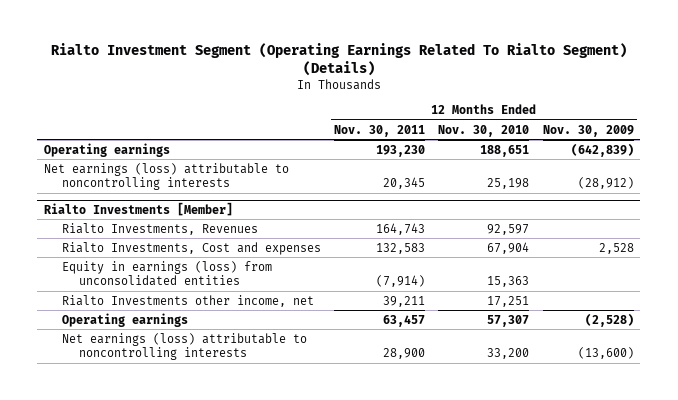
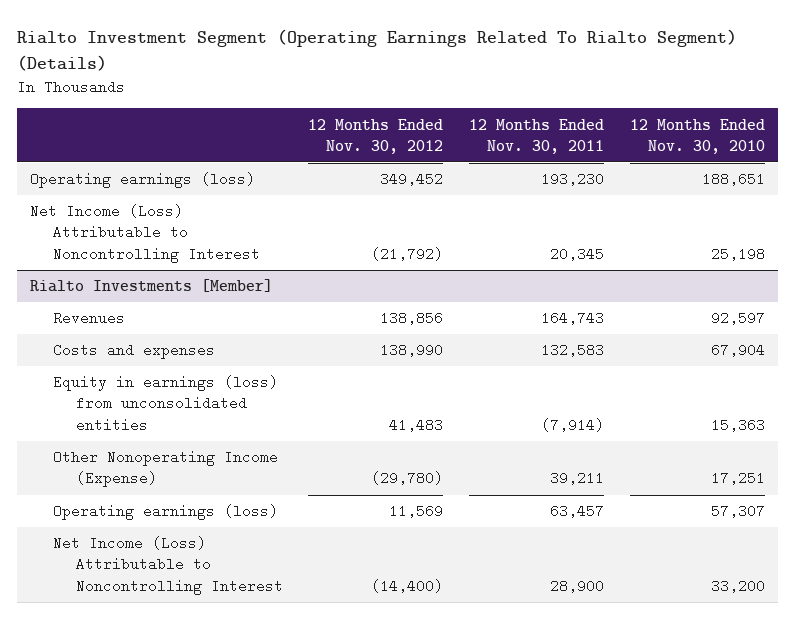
[542,124,634,137] Nov. 30, 2009 -> none
none -> [308,118,444,154] 12 Months Ended Nov. 30, 2012
[44,142,171,157] Operating earnings -> [29,172,255,189] Operating earnings (loss)
[44,162,290,190] Net earnings (loss) attributable to noncontrolling interests -> [29,204,260,263] Net Income (Loss) Attributable to Noncontrolling Interest
[61,222,258,235] Rialto Investments, Revenues -> [52,311,125,326] Revenues
[61,241,321,255] Rialto Investments, Cost and expenses -> [52,343,215,360] Costs and expenses
[61,294,314,307] Rialto Investments other income, net -> [52,450,278,488] Other Nonoperating Income (Expense)
[61,312,188,327] Operating earnings -> [52,504,278,521] Operating earnings (loss)
[61,332,307,360] Net earnings (loss) attributable to noncontrolling interests -> [52,536,283,595] Net Income (Loss) Attributable to Noncontrolling Interest

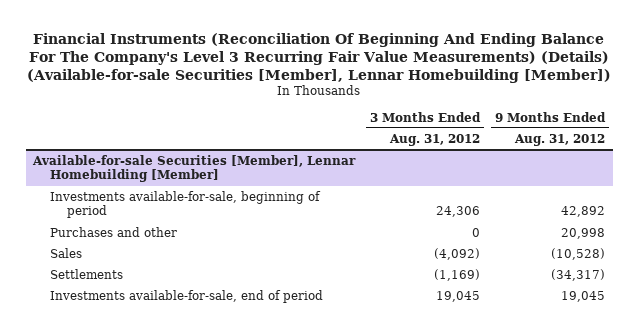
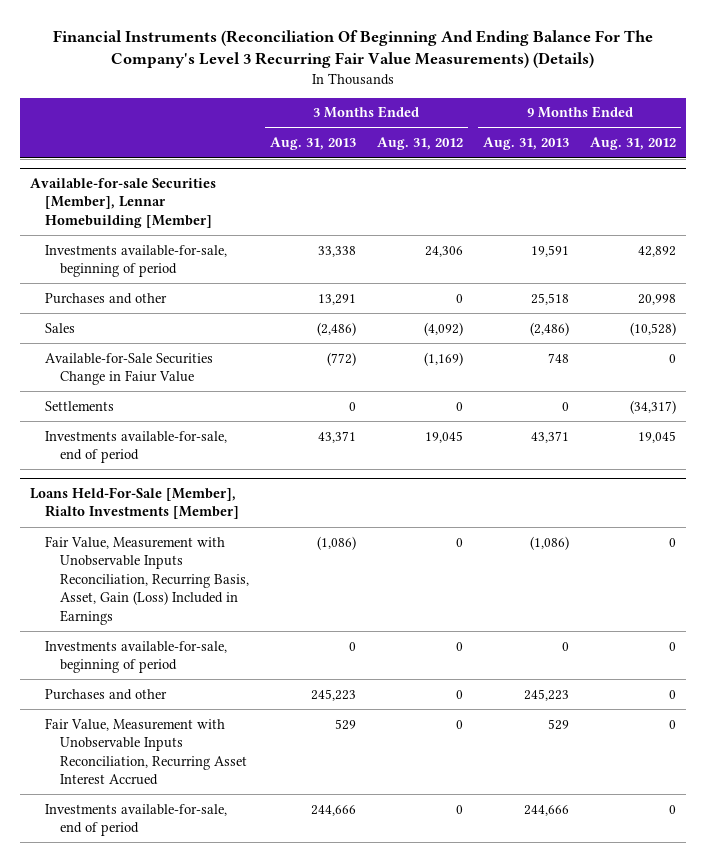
[27,32,612,83] Financial Instruments (Reconciliation Of Beginning And Ending Balance For The Company's Level 3 Recurring Fair Value Measurements) (Details) (Available-for-sale Securities [Member], Lennar Homebuilding [Member]) -> [53,30,654,69] Financial Instruments (Reconciliation Of Beginning And Ending Balance For The Company's Level 3 Recurring Fair Value Measurements) (Details)
none -> [269,137,356,151] Aug. 31, 2013
none -> [483,137,570,151] Aug. 31, 2013
none -> [45,352,214,386] Available-for-Sale Securities Change in Faiur Value
[434,268,481,281] (1,169) -> [455,401,463,411] 0
none -> [30,486,240,520] Loans Held-For-Sale [Member], Rialto Investments [Member]
none -> [45,535,250,625] Fair Value, Measurement with Unobservable Inputs Reconciliation, Recurring Basis, Asset, Gain (Loss) Included in Earnings
none -> [45,640,228,674] Investments available-for-sale, beginning of period
none -> [45,688,168,700] Purchases and other
none -> [45,717,248,786] Fair Value, Measurement with Unobservable Inputs Reconciliation, Recurring Asset Interest Accrued
none -> [45,803,228,837] Investments available-for-sale, end of period

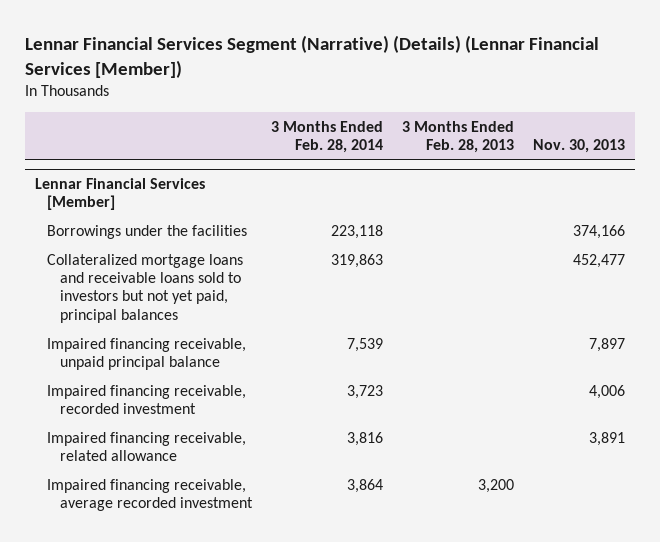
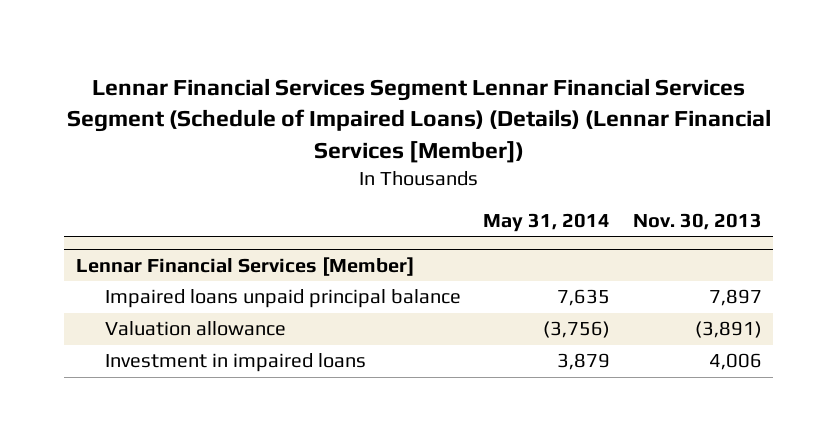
[25,34,600,78] Lennar Financial Services Segment (Narrative) (Details) (Lennar Financial Services [Member]) -> [66,78,771,163] Lennar Financial Services Segment Lennar Financial Services Segment (Schedule of Impaired Loans) (Details) (Lennar Financial Services [Member])
[270,120,383,153] 3 Months Ended Feb. 28, 2014 -> none
[402,120,515,153] 3 Months Ended Feb. 28, 2013 -> none
none -> [483,213,611,233] May 31, 2014
[47,224,248,239] Borrowings under the facilities -> none
[47,253,244,323] Collateralized mortgage loans and receivable loans sold to investors but not yet paid, principal balances -> none
[47,431,247,461] Impaired financing receivable, related allowance -> none
[47,478,253,511] Impaired financing receivable, average recorded investment -> none
[47,337,247,370] Impaired financing receivable, unpaid principal balance -> [104,289,461,309] Impaired loans unpaid principal balance
none -> [104,321,286,337] Valuation allowance
[47,384,247,414] Impaired financing receivable, recorded investment -> [104,353,366,373] Investment in impaired loans

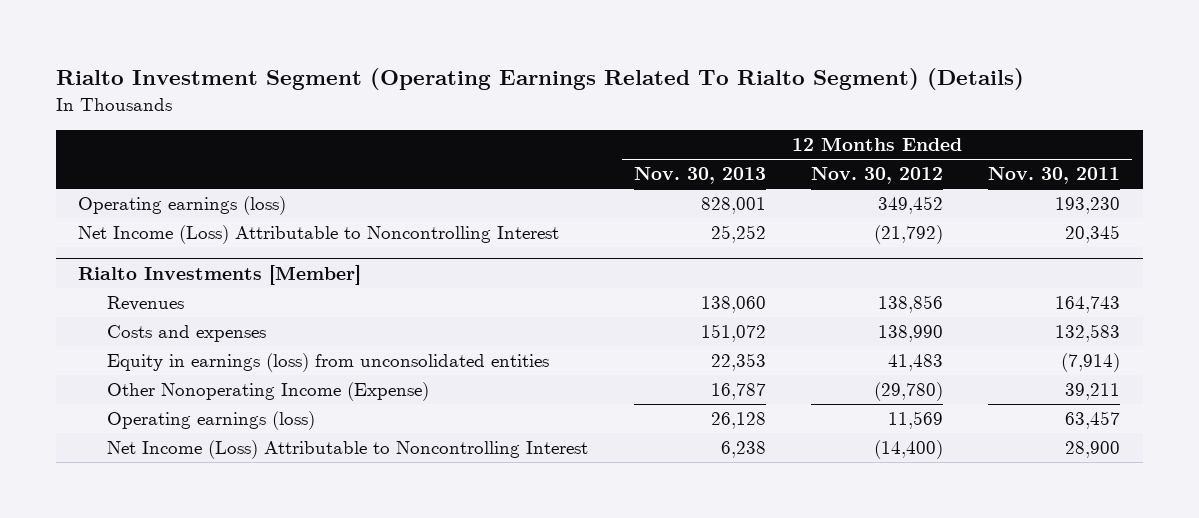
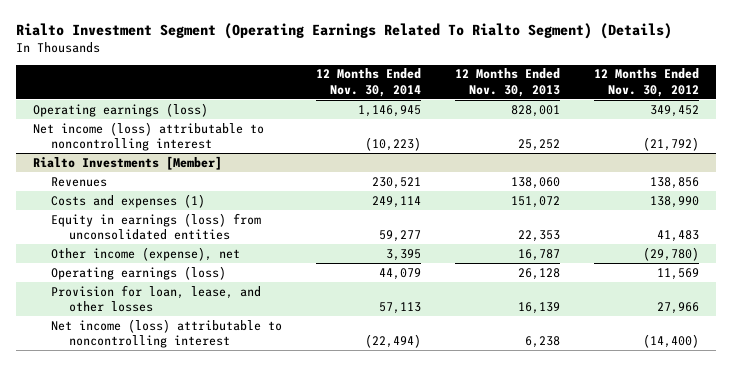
[988,167,1121,185] Nov. 30, 2011 -> none
none -> [315,68,421,97] 12 Months Ended Nov. 30, 2014
[78,225,560,245] Net Income (Loss) Attributable to Noncontrolling Interest -> [32,121,264,152] Net income (loss) attributable to noncontrolling interest
[107,325,267,343] Costs and expenses -> [50,193,205,208] Costs and expenses (1)
[107,382,430,402] Other Nonoperating Income (Expense) -> [50,246,240,261] Other income (expense), net
none -> [50,284,261,313] Provision for loan, lease, and other losses
[107,440,589,460] Net Income (Loss) Attributable to Noncontrolling Interest -> [50,318,282,349] Net income (loss) attributable to noncontrolling interest

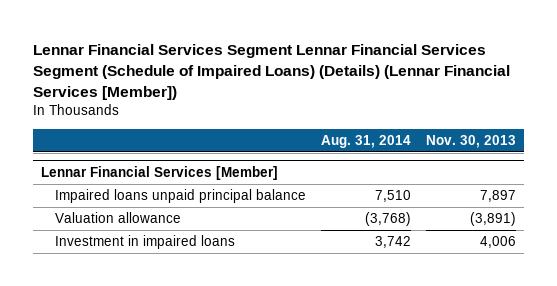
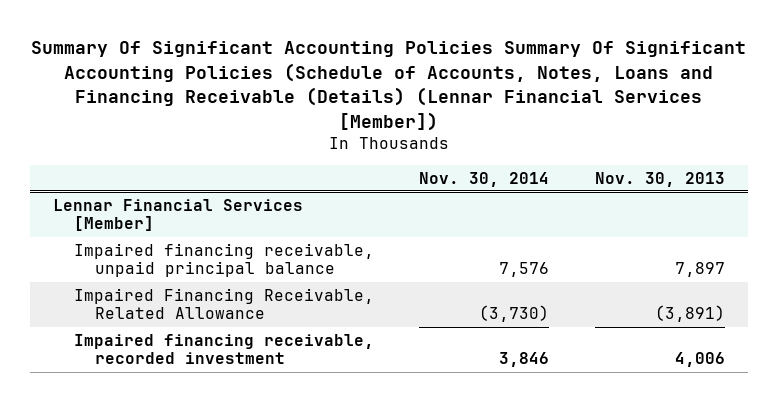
[33,43,511,100] Lennar Financial Services Segment Lennar Financial Services Segment (Schedule of Impaired Loans) (Details) (Lennar Financial Services [Member]) -> [30,41,746,131] Summary Of Significant Accounting Policies Summary Of Significant Accounting Policies (Schedule of Accounts, Notes, Loans and Financing Receivable (Details) (Lennar Financial Services [Member])
[321,135,412,149] Aug. 31, 2014 -> none
none -> [419,171,550,187] Nov. 30, 2014
[55,189,307,204] Impaired loans unpaid principal balance -> [73,242,374,278] Impaired financing receivable, unpaid principal balance
[55,212,182,224] Valuation allowance -> [73,287,374,320] Impaired Financing Receivable, Related Allowance
[55,235,236,250] Investment in impaired loans -> [73,333,374,365] Impaired financing receivable, recorded investment

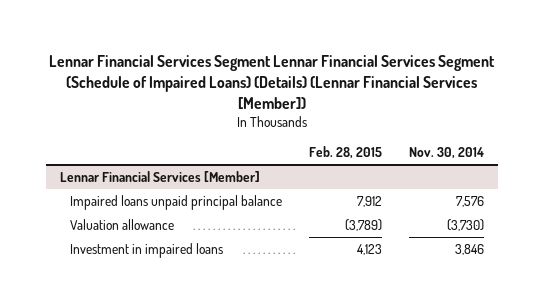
[30,41,746,131] Summary Of Significant Accounting Policies Summary Of Significant Accounting Policies (Schedule of Accounts, Notes, Loans and Financing Receivable (Details) (Lennar Financial Services [Member]) -> [48,54,495,109] Lennar Financial Services Segment Lennar Financial Services Segment (Schedule of Impaired Loans) (Details) (Lennar Financial Services [Member])
[595,171,726,187] Nov. 30, 2013 -> none
none -> [309,146,383,160] Feb. 28, 2015
[73,242,374,278] Impaired financing receivable, unpaid principal balance -> [69,194,282,210] Impaired loans unpaid principal balance
[73,287,374,320] Impaired Financing Receivable, Related Allowance -> [69,218,174,230] Valuation allowance
[73,333,374,365] Impaired financing receivable, recorded investment -> [69,242,223,258] Investment in impaired loans

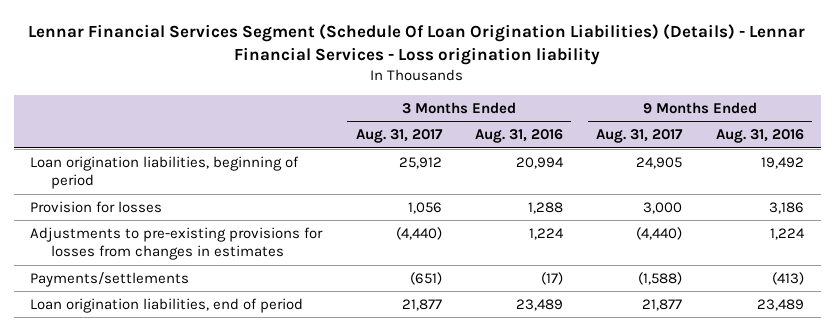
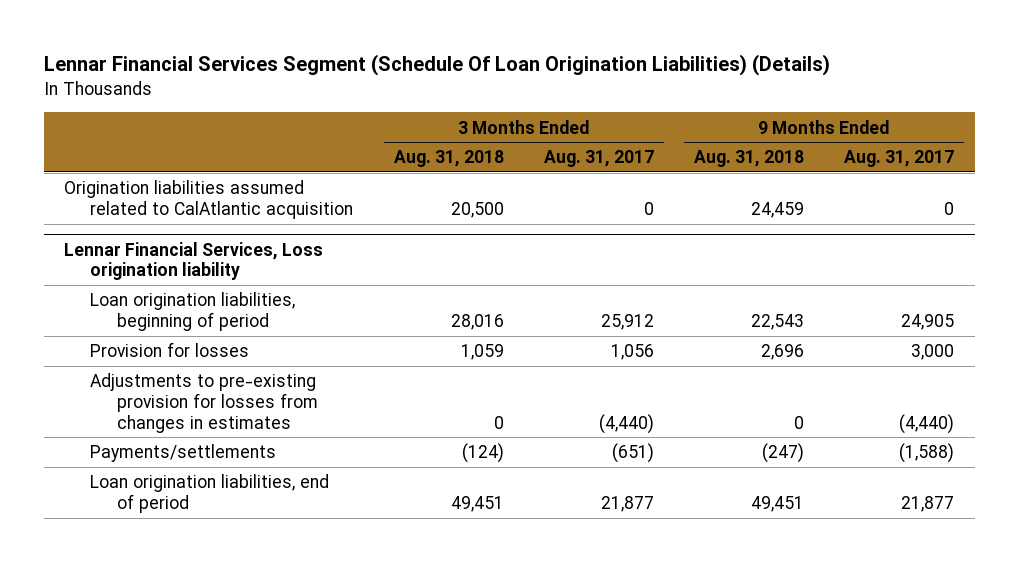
[28,23,806,65] Lennar Financial Services Segment (Schedule Of Loan Origination Liabilities) (Details) - Lennar Financial Services - Loss origination liability -> [43,54,830,77] Lennar Financial Services Segment (Schedule Of Loan Origination Liabilities) (Details)
[475,129,564,144] Aug. 31, 2016 -> none
[715,129,804,144] Aug. 31, 2016 -> none
none -> [393,150,504,168] Aug. 31, 2018
none -> [694,150,805,168] Aug. 31, 2018
none -> [63,180,354,219] Origination liabilities assumed related to CalAtlantic acquisition
none -> [63,241,323,281] Lennar Financial Services, Loss origination liability
[30,226,324,261] Adjustments to pre-existing provisions for losses from changes in estimates -> [90,373,318,433] Adjustments to pre-existing provision for losses from changes in estimates

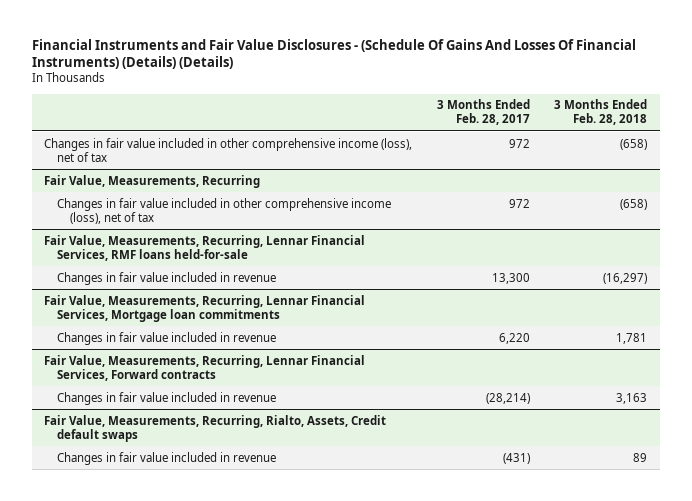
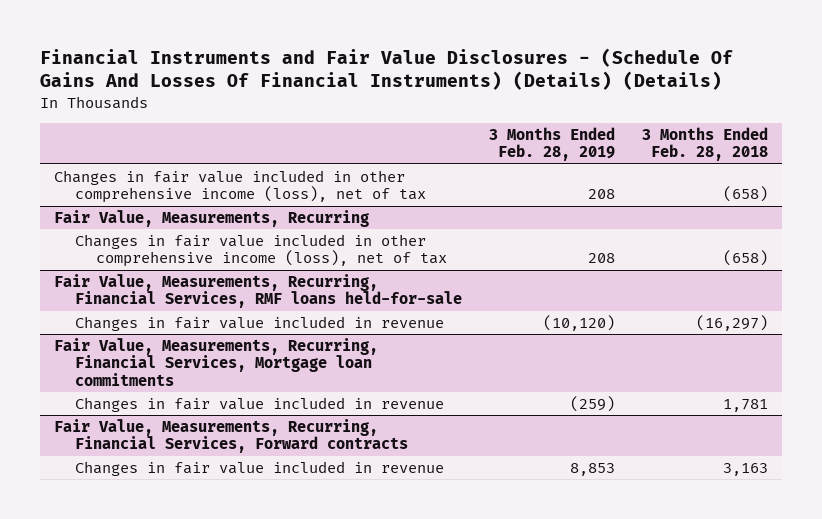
[436,99,530,126] 3 Months Ended Feb. 28, 2017 -> none
none -> [489,126,616,162] 3 Months Ended Feb. 28, 2019
[44,234,366,261] Fair Value, Measurements, Recurring, Lennar Financial Services, RMF loans held-for-sale -> [53,273,462,309] Fair Value, Measurements, Recurring, Financial Services, RMF loans held-for-sale
[44,294,366,322] Fair Value, Measurements, Recurring, Lennar Financial Services, Mortgage loan commitments -> [53,337,378,386] Fair Value, Measurements, Recurring, Financial Services, Mortgage loan commitments
[44,354,366,381] Fair Value, Measurements, Recurring, Lennar Financial Services, Forward contracts -> [53,418,408,454] Fair Value, Measurements, Recurring, Financial Services, Forward contracts
[44,414,387,442] Fair Value, Measurements, Recurring, Rialto, Assets, Credit default swaps -> none
[57,451,277,465] Changes in fair value included in revenue -> none

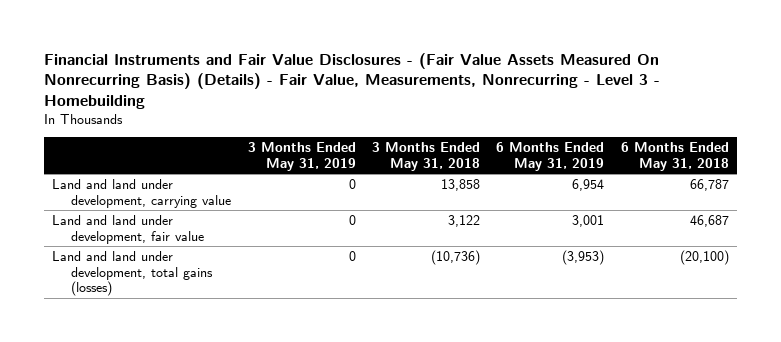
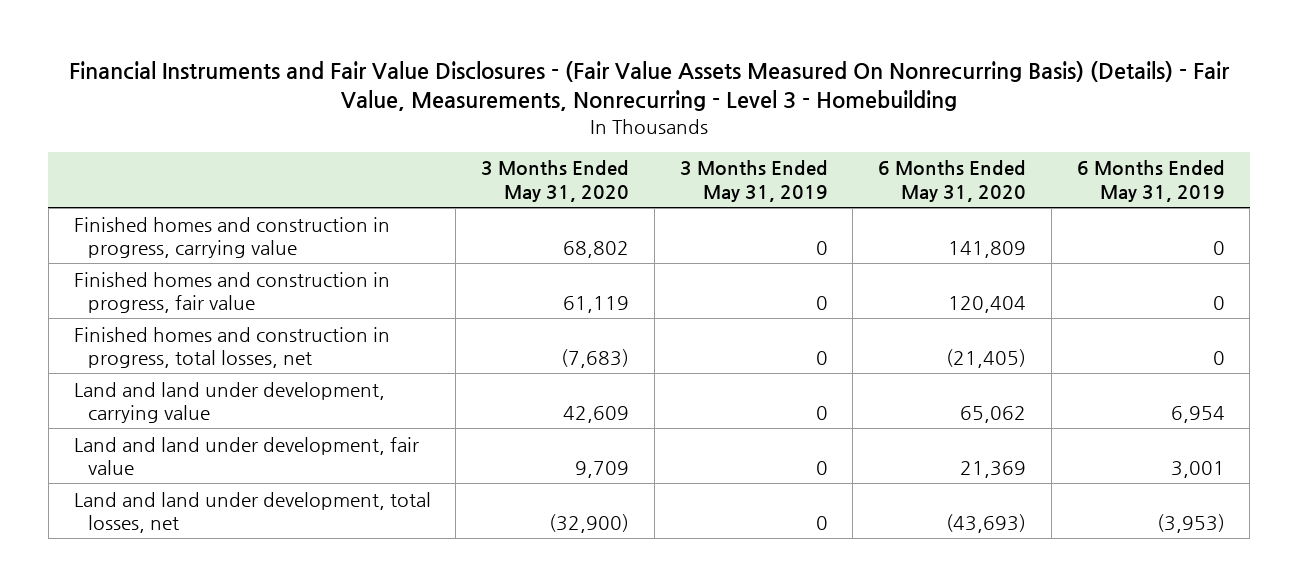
[371,142,480,171] 3 Months Ended May 31, 2018 -> none
[620,142,729,171] 6 Months Ended May 31, 2018 -> none
none -> [481,160,630,202] 3 Months Ended May 31, 2020
none -> [878,160,1027,202] 6 Months Ended May 31, 2020
none -> [73,216,390,259] Finished homes and construction in progress, carrying value
none -> [73,271,390,314] Finished homes and construction in progress, fair value
none -> [73,326,390,369] Finished homes and construction in progress, total losses, net
[52,250,214,297] Land and land under development, total gains (losses) -> [73,491,431,534] Land and land under development, total losses, net

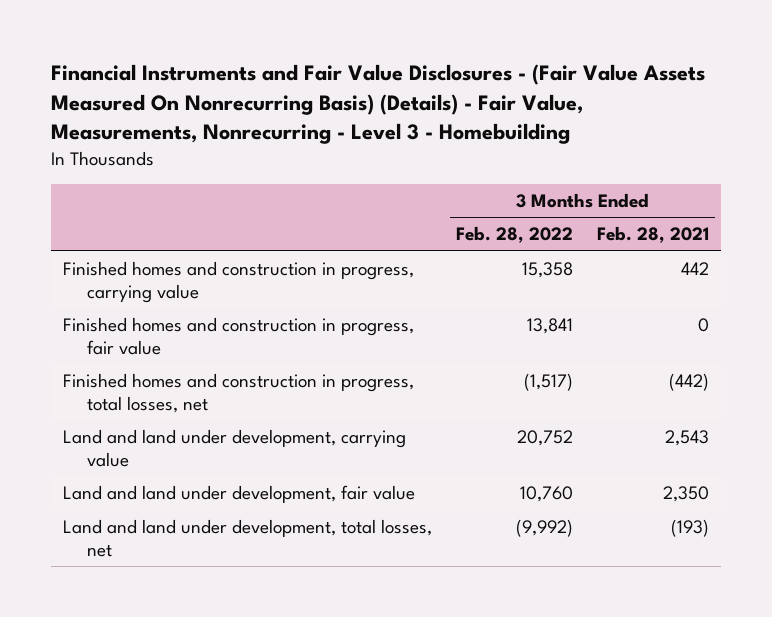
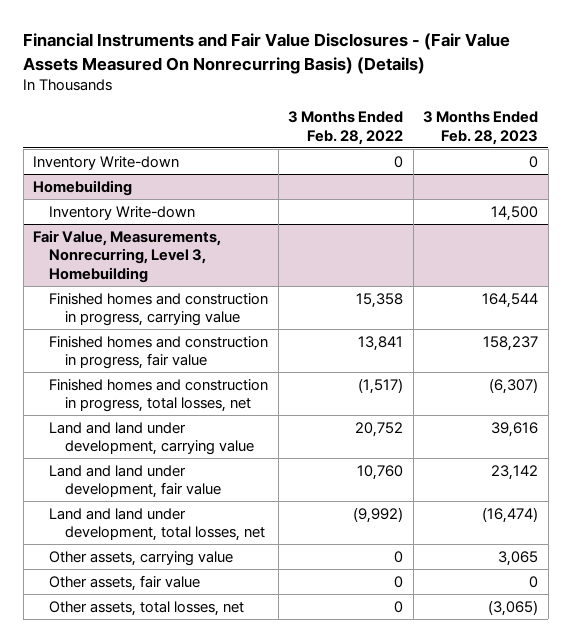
[50,64,705,145] Financial Instruments and Fair Value Disclosures - (Fair Value Assets Measured On Nonrecurring Basis) (Details) - Fair Value, Measurements, Nonrecurring - Level 3 - Homebuilding -> [23,33,511,74] Financial Instruments and Fair Value Disclosures - (Fair Value Assets Measured On Nonrecurring Basis) (Details)
[597,226,710,244] Feb. 28, 2021 -> none
none -> [423,111,539,145] 3 Months Ended Feb. 28, 2023
none -> [33,155,180,170] Inventory Write-down
none -> [33,179,133,196] Homebuilding
none -> [49,205,196,220] Inventory Write-down
none -> [33,229,222,283] Fair Value, Measurements, Nonrecurring, Level 3, Homebuilding
none -> [49,550,234,566] Other assets, carrying value
none -> [49,574,201,591] Other assets, fair value
none -> [49,600,245,616] Other assets, total losses, net

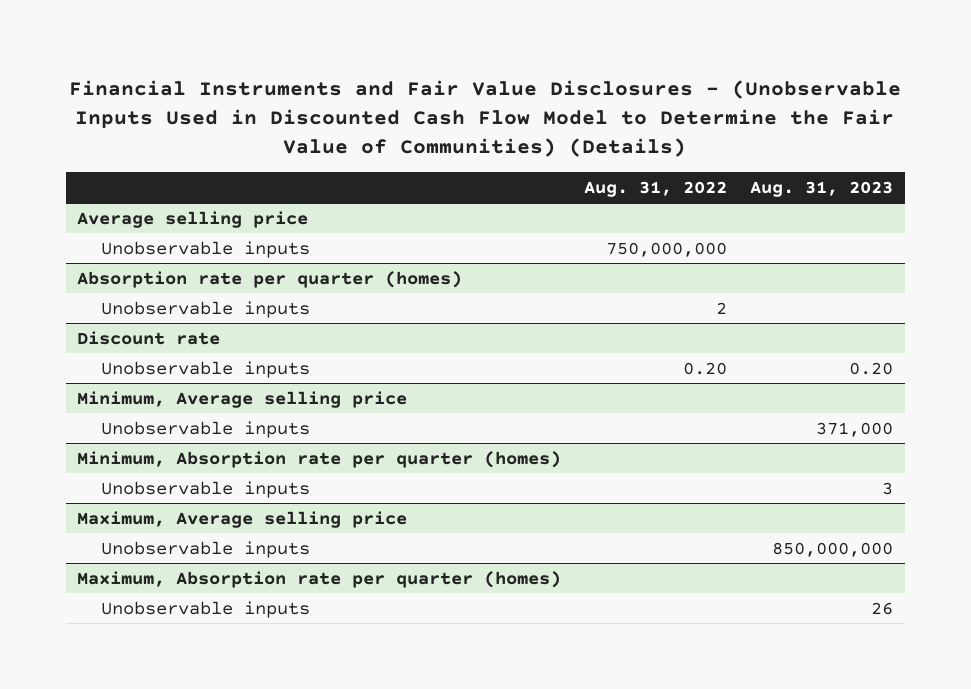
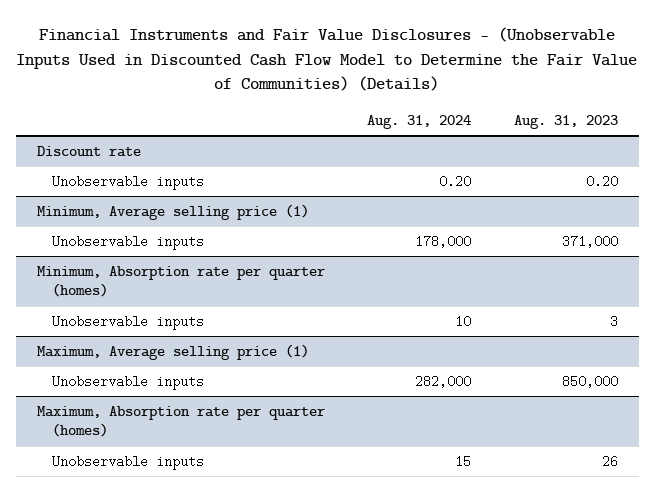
[584,180,728,197] Aug. 31, 2022 -> none
none -> [367,114,472,129] Aug. 31, 2024
[77,210,309,228] Average selling price -> none
[100,240,310,258] Unobservable inputs -> none
[77,270,463,288] Absorption rate per quarter (homes) -> none
[100,300,310,318] Unobservable inputs -> none
[77,390,408,408] Minimum, Average selling price -> [37,203,310,220] Minimum, Average selling price (1)
[77,510,408,528] Maximum, Average selling price -> [37,343,310,360] Maximum, Average selling price (1)
[772,541,894,557] 850,000,000 -> [561,374,618,388] 850,000

